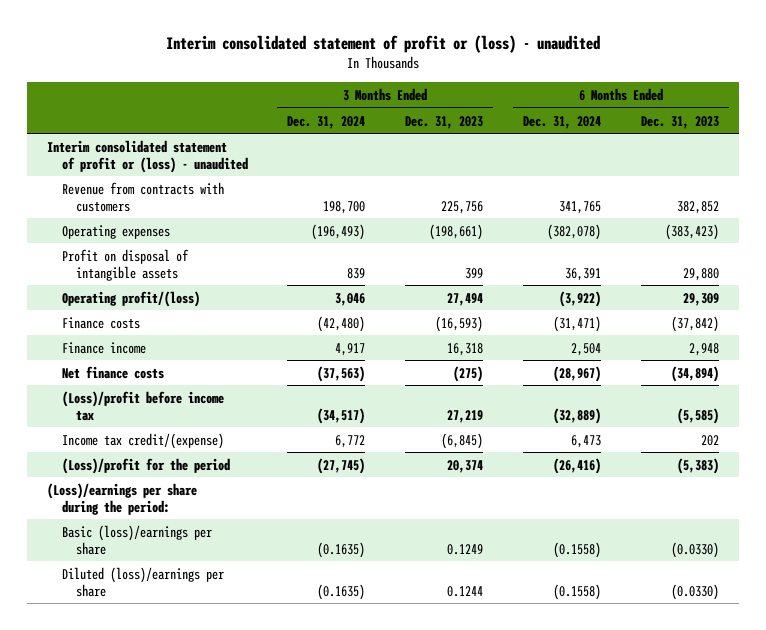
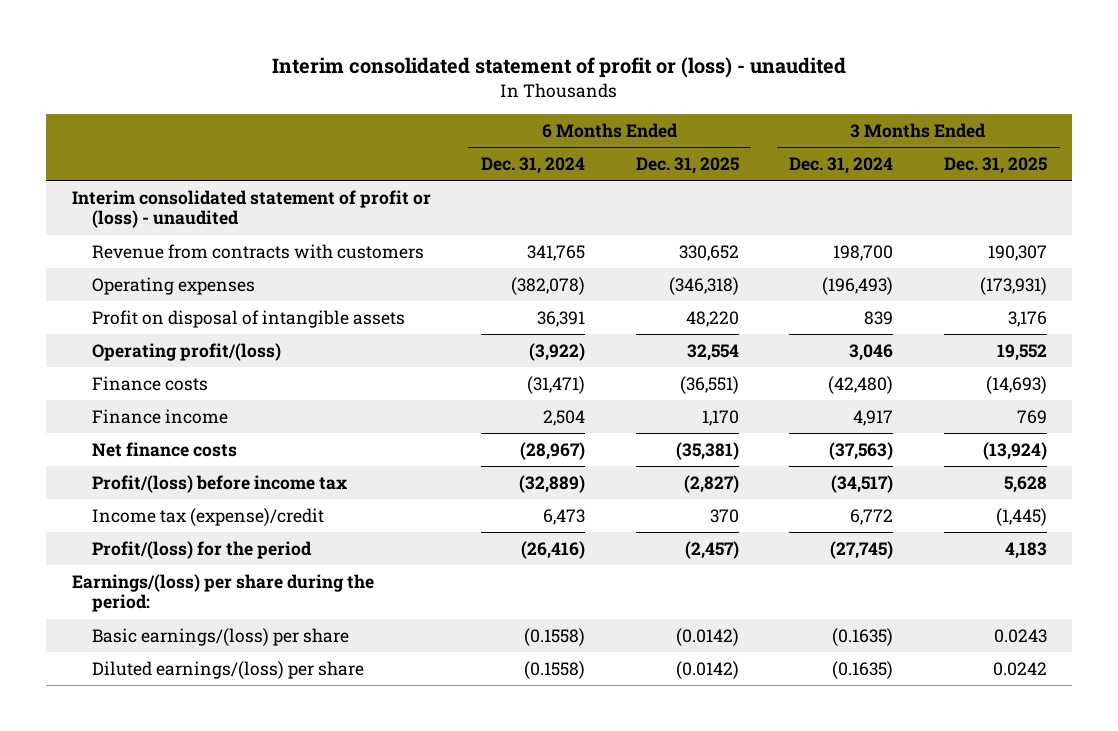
[405,115,484,129] Dec. 31, 2023 -> none
[641,115,720,129] Dec. 31, 2023 -> none
none -> [635,157,739,175] Dec. 31, 2025
none -> [943,157,1047,175] Dec. 31, 2025
[61,390,224,421] (Loss)/profit before income tax -> [91,474,347,493] Profit/(loss) before income tax
[61,432,224,449] Income tax credit/(expense) -> [91,507,324,526] Income tax (expense)/credit
[61,457,230,474] (Loss)/profit for the period -> [91,540,312,559] Profit/(loss) for the period
[47,482,198,515] (Loss)/earnings per share during the period: -> [71,573,374,613] Earnings/(loss) per share during the period:
[61,524,212,555] Basic (loss)/earnings per share -> [91,627,349,646] Basic earnings/(loss) per share
[61,566,224,597] Diluted (loss)/earnings per share -> [91,660,364,679] Diluted earnings/(loss) per share

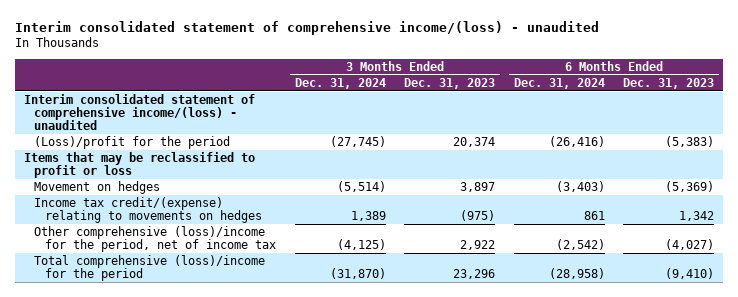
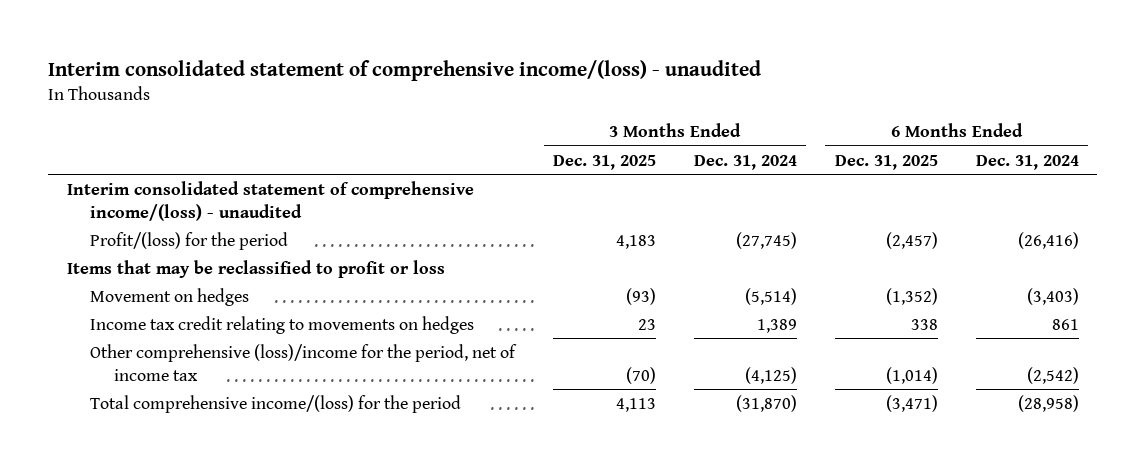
[404,77,496,89] Dec. 31, 2023 -> none
[623,77,715,89] Dec. 31, 2023 -> none
none -> [553,154,657,170] Dec. 31, 2025
none -> [834,154,938,170] Dec. 31, 2025
[34,136,231,150] (Loss)/profit for the period -> [90,231,289,250] Profit/(loss) for the period
[34,197,263,224] Income tax credit/(expense) relating to movements on hedges -> [90,315,475,334] Income tax credit relating to movements on hedges
[34,255,266,282] Total comprehensive (loss)/income for the period -> [90,394,462,413] Total comprehensive income/(loss) for the period

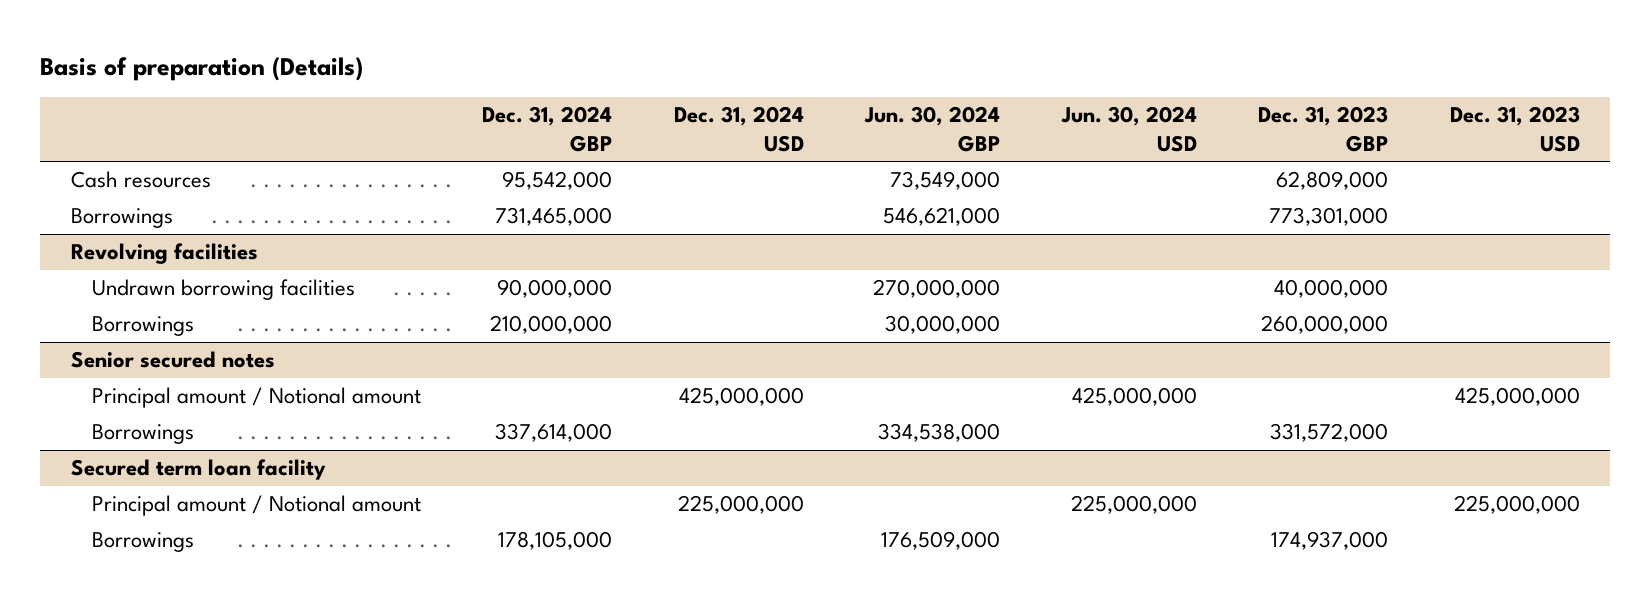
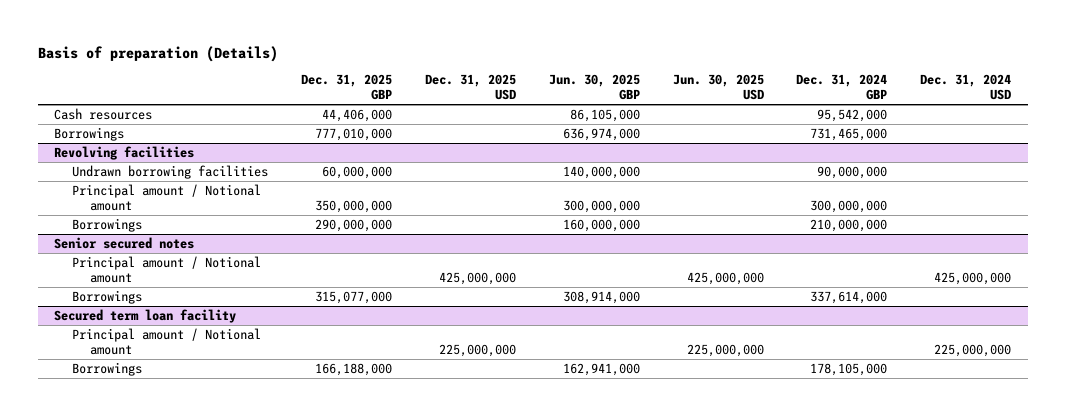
[864,106,1001,152] Jun. 30, 2024 GBP -> none
[1060,106,1197,152] Jun. 30, 2024 USD -> none
[1258,106,1389,152] Dec. 31, 2023 GBP -> none
[1449,106,1580,152] Dec. 31, 2023 USD -> none
none -> [301,74,393,101] Dec. 31, 2025 GBP
none -> [424,74,516,101] Dec. 31, 2025 USD
none -> [548,74,640,101] Jun. 30, 2025 GBP
none -> [672,74,764,101] Jun. 30, 2025 USD
none -> [72,184,262,211] Principal amount / Notional amount

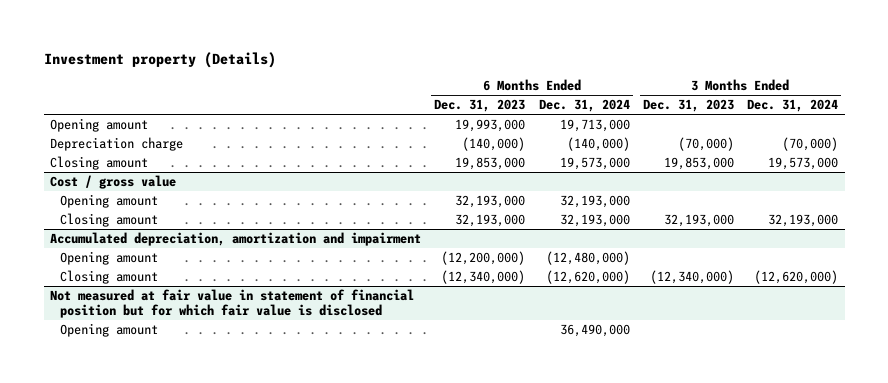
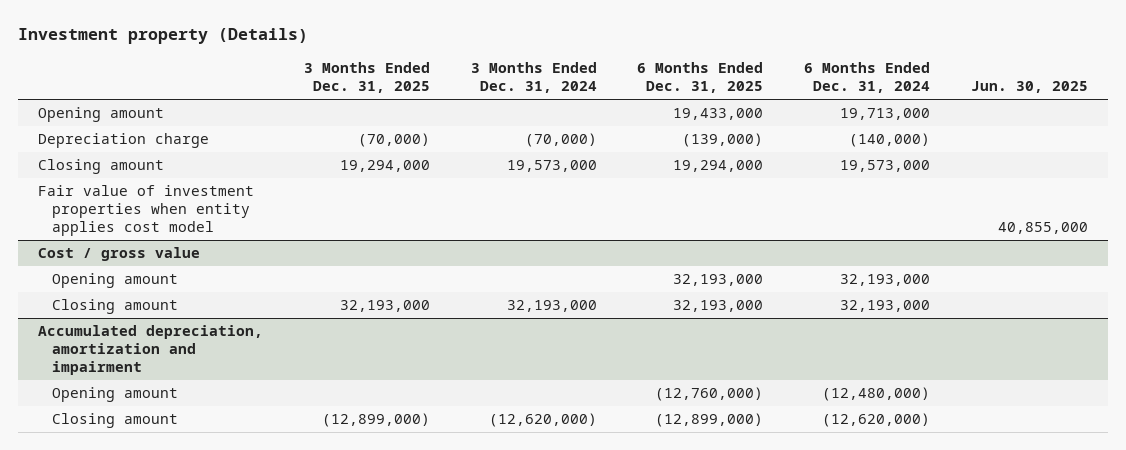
[434,99,526,113] Dec. 31, 2023 -> none
[642,99,734,113] Dec. 31, 2023 -> none
none -> [303,62,430,94] 3 Months Ended Dec. 31, 2025
none -> [637,62,764,94] 6 Months Ended Dec. 31, 2025
none -> [970,81,1088,94] Jun. 30, 2025
none -> [38,185,255,236] Fair value of investment properties when entity applies cost model
[50,288,415,318] Not measured at fair value in statement of financial position but for which fair value is disclosed -> none
[60,322,159,337] Opening amount -> none

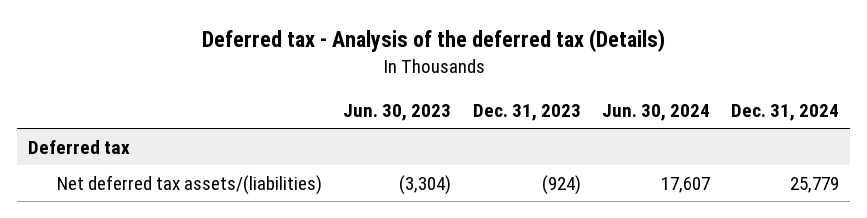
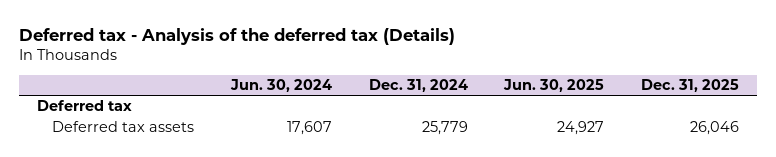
[343,104,452,122] Jun. 30, 2023 -> none
[472,104,581,122] Dec. 31, 2023 -> none
none -> [503,78,605,92] Jun. 30, 2025
none -> [641,78,740,92] Dec. 31, 2025
[56,174,322,195] Net deferred tax assets/(liabilities) -> [52,121,195,133] Deferred tax assets

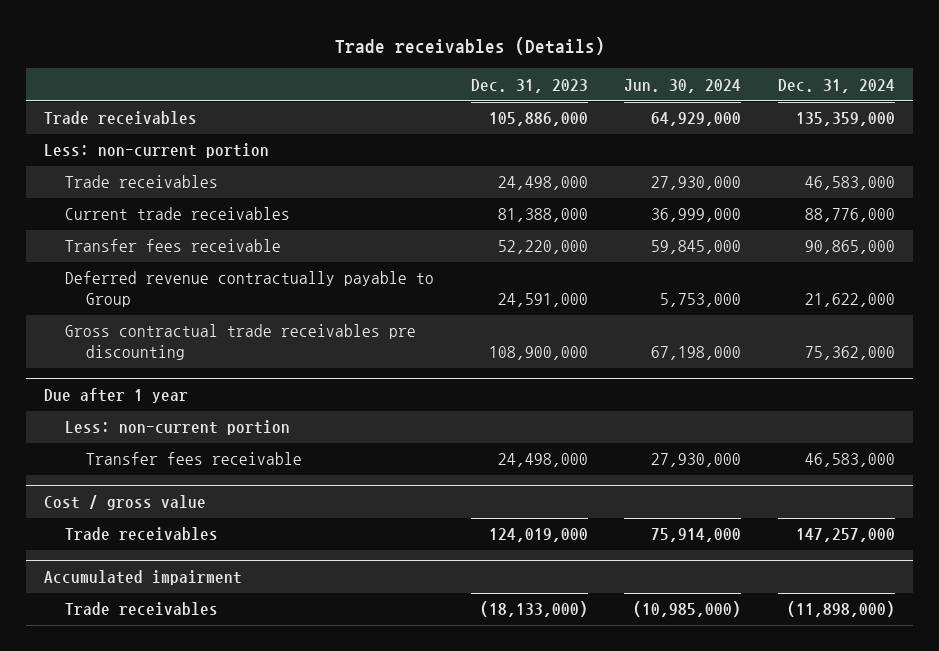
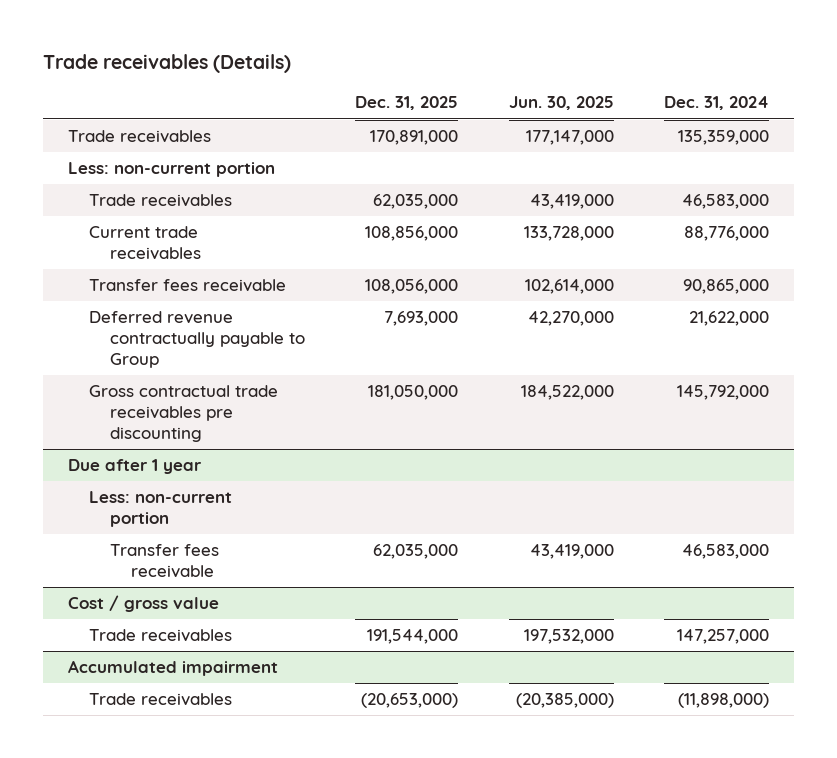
[470,78,588,93] Dec. 31, 2023 -> none
[624,78,742,93] Jun. 30, 2024 -> none
none -> [355,96,459,111] Dec. 31, 2025
none -> [508,96,614,111] Jun. 30, 2025
[804,346,895,361] 75,362,000 -> [676,385,769,401] 145,792,000

